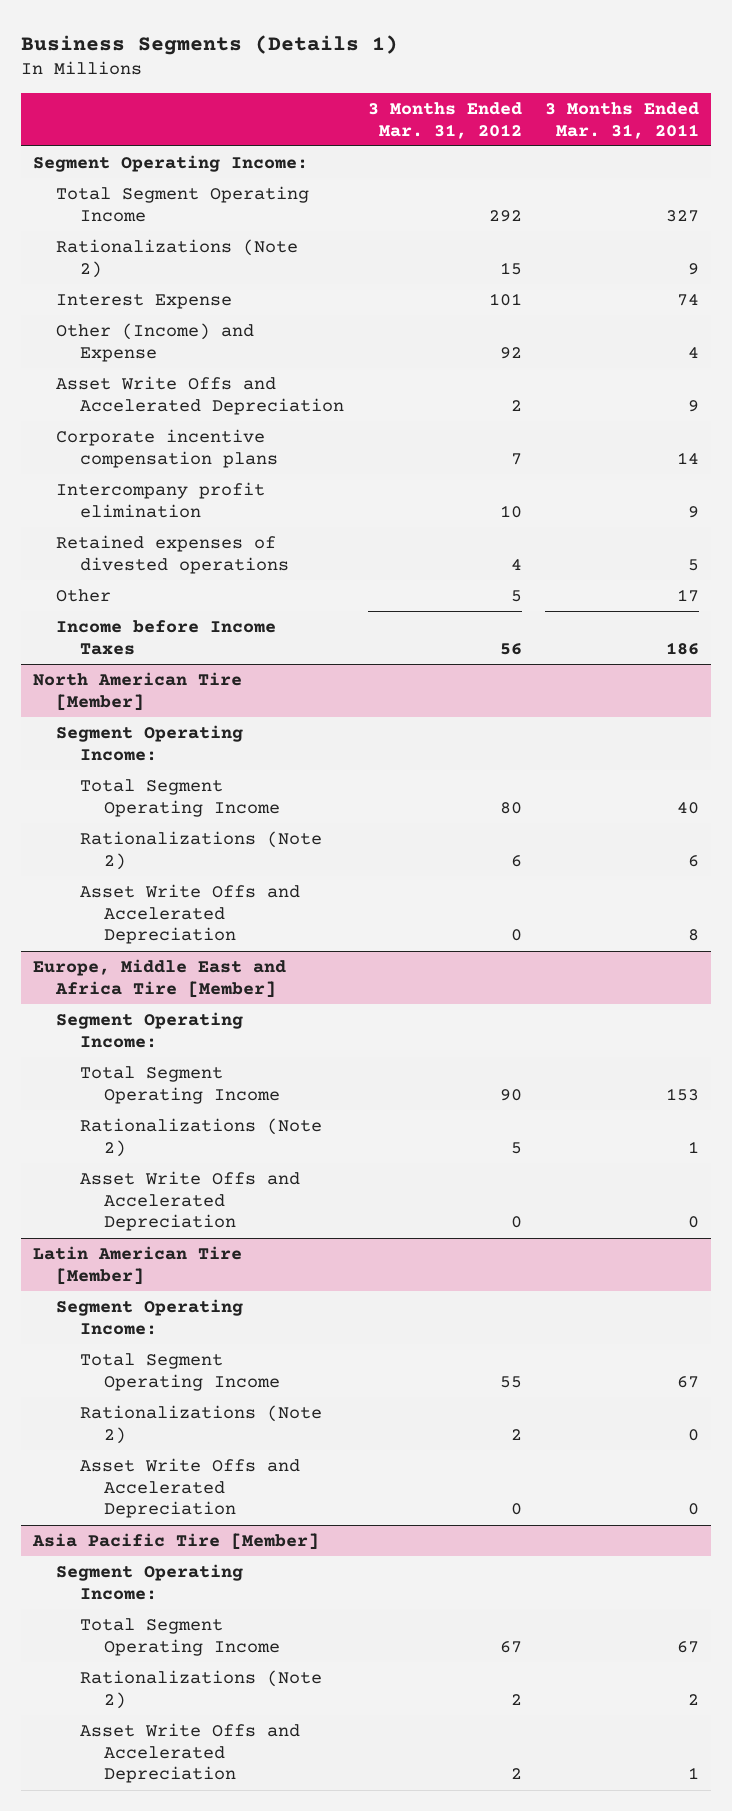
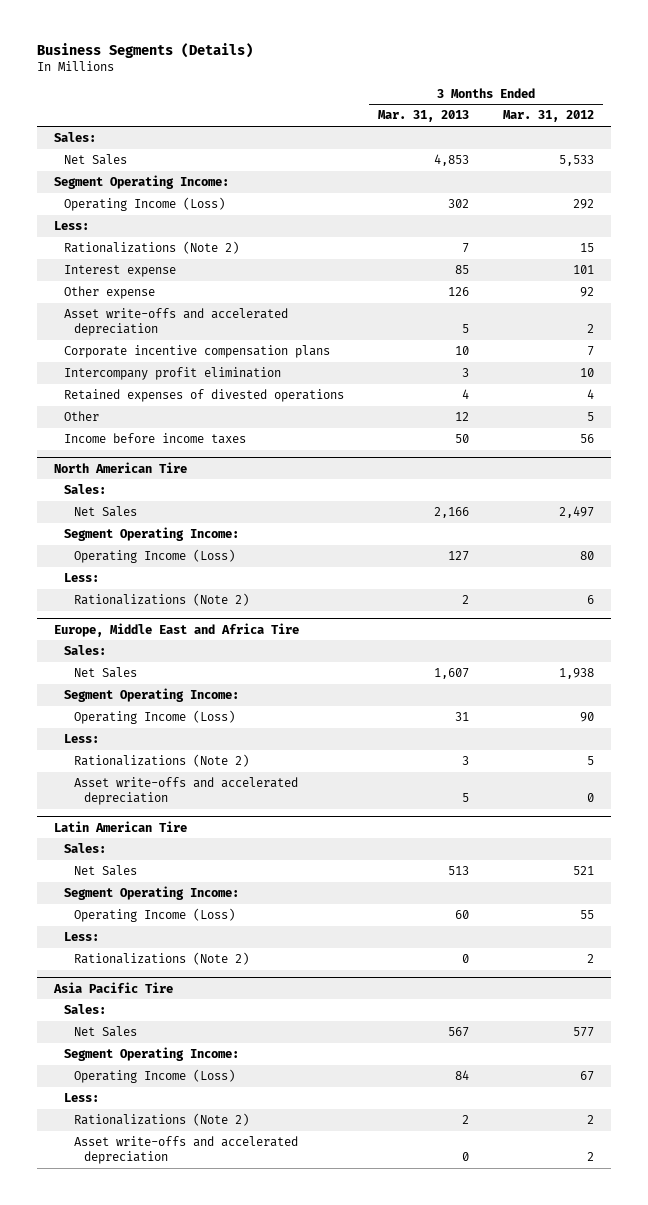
[20,34,398,55] Business Segments (Details 1) -> [36,42,253,58] Business Segments (Details)
[545,101,700,139] 3 Months Ended Mar. 31, 2011 -> none
none -> [377,110,469,123] Mar. 31, 2013
none -> [53,132,96,143] Sales:
none -> [63,154,127,166] Net Sales
[56,186,310,222] Total Segment Operating Income -> [63,197,225,212] Operating Income (Loss)
none -> [53,221,89,231] Less:
[56,294,233,310] Interest Expense -> [63,265,176,278] Interest expense
[56,323,255,362] Other (Income) and Expense -> [63,286,155,300] Other expense
[56,376,345,415] Asset Write Offs and Accelerated Depreciation -> [63,308,288,337] Asset write-offs and accelerated depreciation
[56,620,277,655] Income before Income Taxes -> [63,433,246,445] Income before income taxes
[32,672,242,711] North American Tire [Member] -> [53,461,187,473] North American Tire
none -> [63,484,106,495] Sales:
none -> [73,506,137,518] Net Sales
[80,779,280,817] Total Segment Operating Income -> [73,549,235,564] Operating Income (Loss)
none -> [63,573,99,583] Less:
[80,884,301,945] Asset Write Offs and Accelerated Depreciation -> none
[32,959,286,998] Europe, Middle East and Africa Tire [Member] -> [53,622,299,637] Europe, Middle East and Africa Tire
none -> [63,645,106,656] Sales:
none -> [73,667,137,679] Net Sales
[80,1066,280,1104] Total Segment Operating Income -> [73,710,235,725] Operating Income (Loss)
none -> [63,734,99,744] Less:
[80,1171,301,1232] Asset Write Offs and Accelerated Depreciation -> [73,777,298,806] Asset write-offs and accelerated depreciation
[32,1246,242,1285] Latin American Tire [Member] -> [53,820,187,832] Latin American Tire
none -> [63,843,106,854] Sales:
none -> [73,865,137,877] Net Sales
[80,1353,280,1391] Total Segment Operating Income -> [73,908,235,923] Operating Income (Loss)
none -> [63,932,99,942] Less:
[80,1458,301,1519] Asset Write Offs and Accelerated Depreciation -> none
[31,1533,319,1551] Asia Pacific Tire [Member] -> [52,981,173,993] Asia Pacific Tire
none -> [63,1004,106,1015] Sales:
none -> [73,1026,137,1038] Net Sales
[80,1618,280,1656] Total Segment Operating Income -> [73,1069,235,1084] Operating Income (Loss)
none -> [63,1093,99,1103] Less:
[80,1723,301,1784] Asset Write Offs and Accelerated Depreciation -> [73,1136,298,1165] Asset write-offs and accelerated depreciation

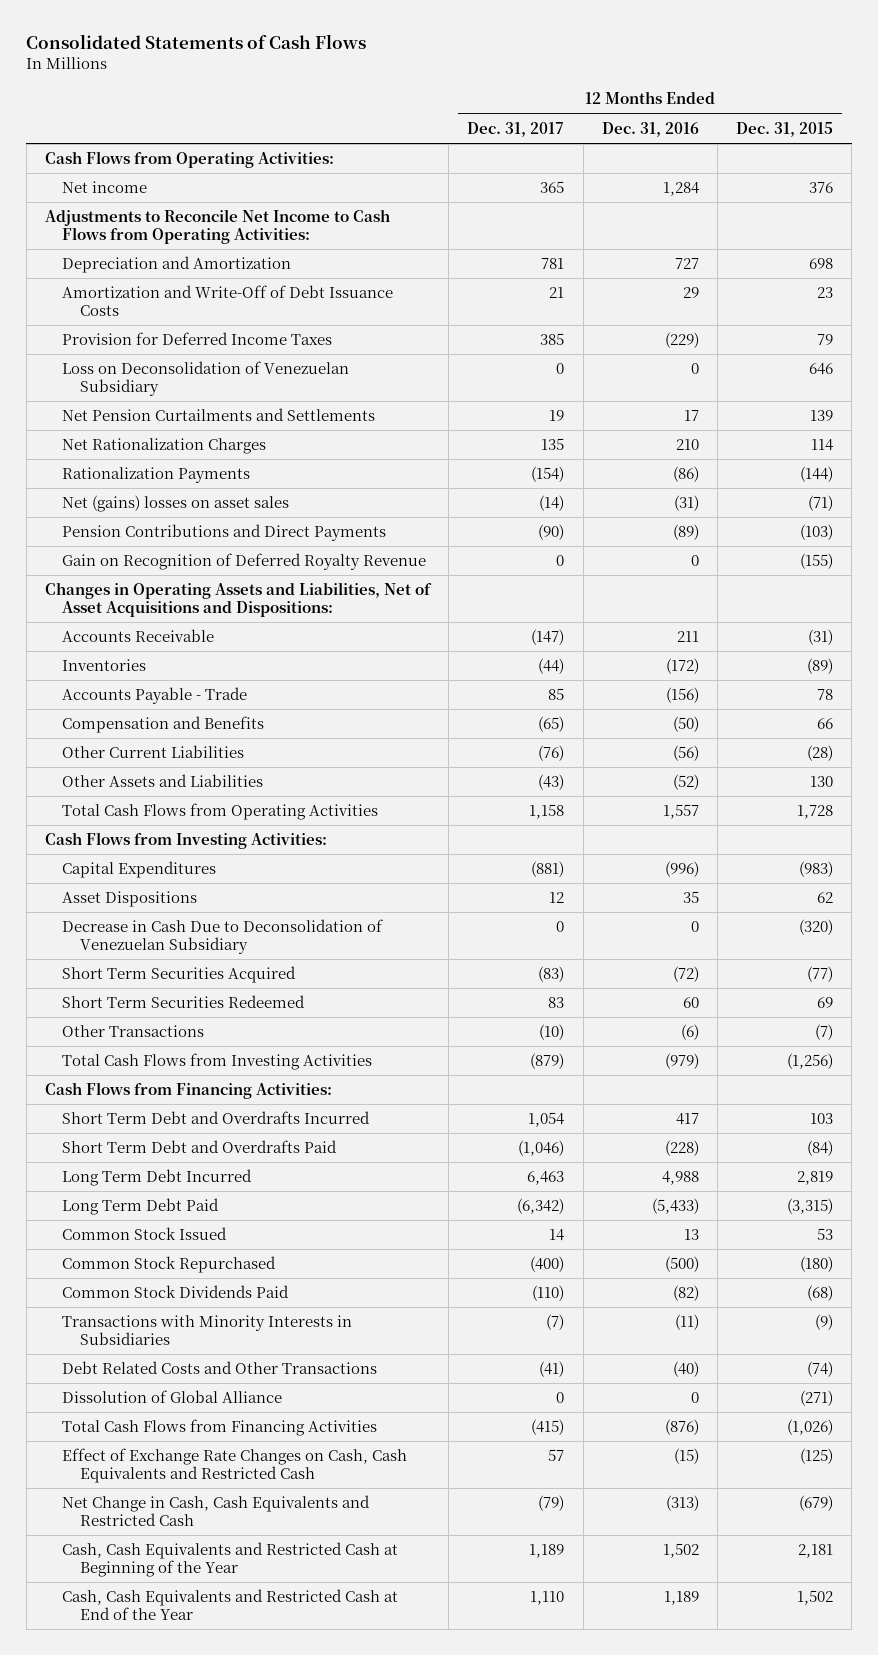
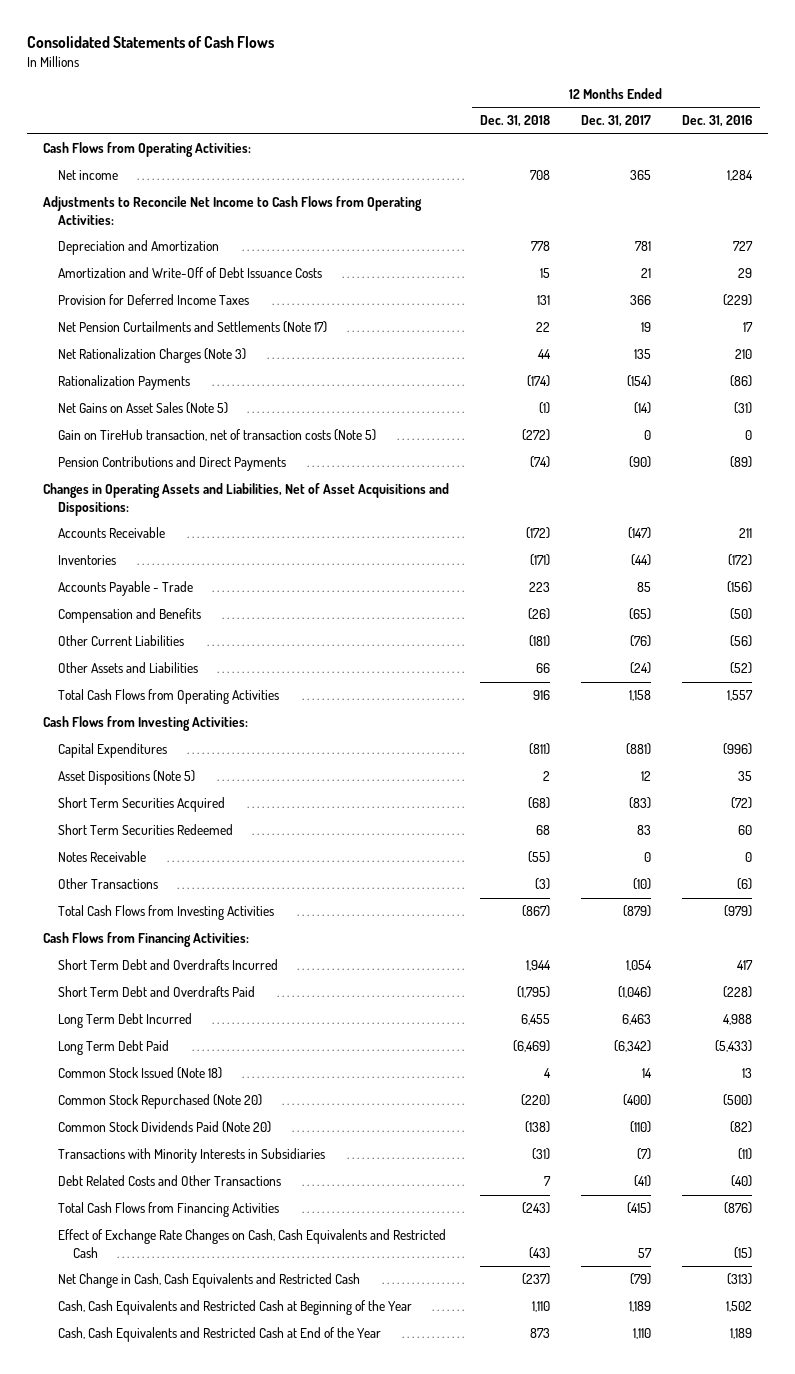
[736,121,834,137] Dec. 31, 2015 -> none
none -> [479,115,550,128] Dec. 31, 2018
[62,361,350,397] Loss on Deconsolidation of Venezuelan Subsidiary -> none
[540,333,565,346] 385 -> [629,295,651,306] 366
[62,408,376,422] Net Pension Curtailments and Settlements -> [58,321,328,334] Net Pension Curtailments and Settlements (Note 17)
[62,438,267,455] Net Rationalization Charges -> [58,348,247,364] Net Rationalization Charges (Note 3)
[62,495,290,513] Net (gains) losses on asset sales -> [58,402,229,415] Net Gains on Asset Sales (Note 5)
none -> [58,429,377,442] Gain on TireHub transaction, net of transaction costs (Note 5)
[62,553,427,571] Gain on Recognition of Deferred Royalty Revenue -> none
[538,774,565,791] (43) -> [629,662,651,675] (24)
[62,919,384,955] Decrease in Cash Due to Deconsolidation of Venezuelan Subsidiary -> none
[62,891,198,908] Asset Dispositions -> [58,770,196,786] Asset Dispositions (Note 5)
none -> [58,851,147,863] Notes Receivable
[62,1227,228,1241] Common Stock Issued -> [58,1067,223,1080] Common Stock Issued (Note 18)
[62,1256,277,1274] Common Stock Repurchased -> [58,1094,263,1110] Common Stock Repurchased (Note 20)
[62,1285,290,1299] Common Stock Dividends Paid -> [58,1121,272,1134] Common Stock Dividends Paid (Note 20)
[62,1390,283,1404] Dissolution of Global Alliance -> none

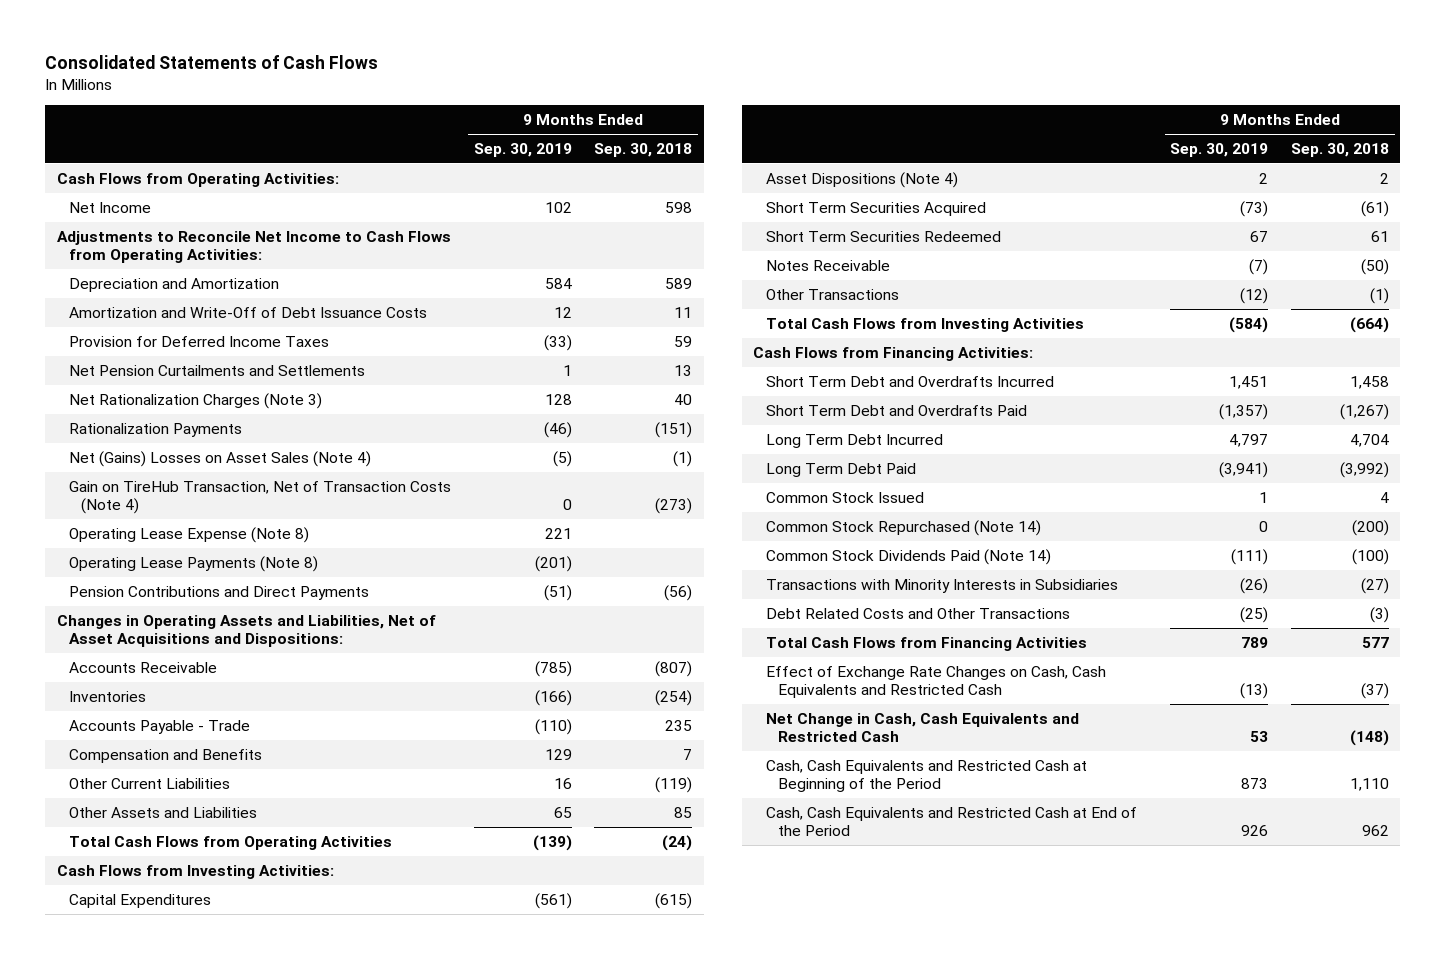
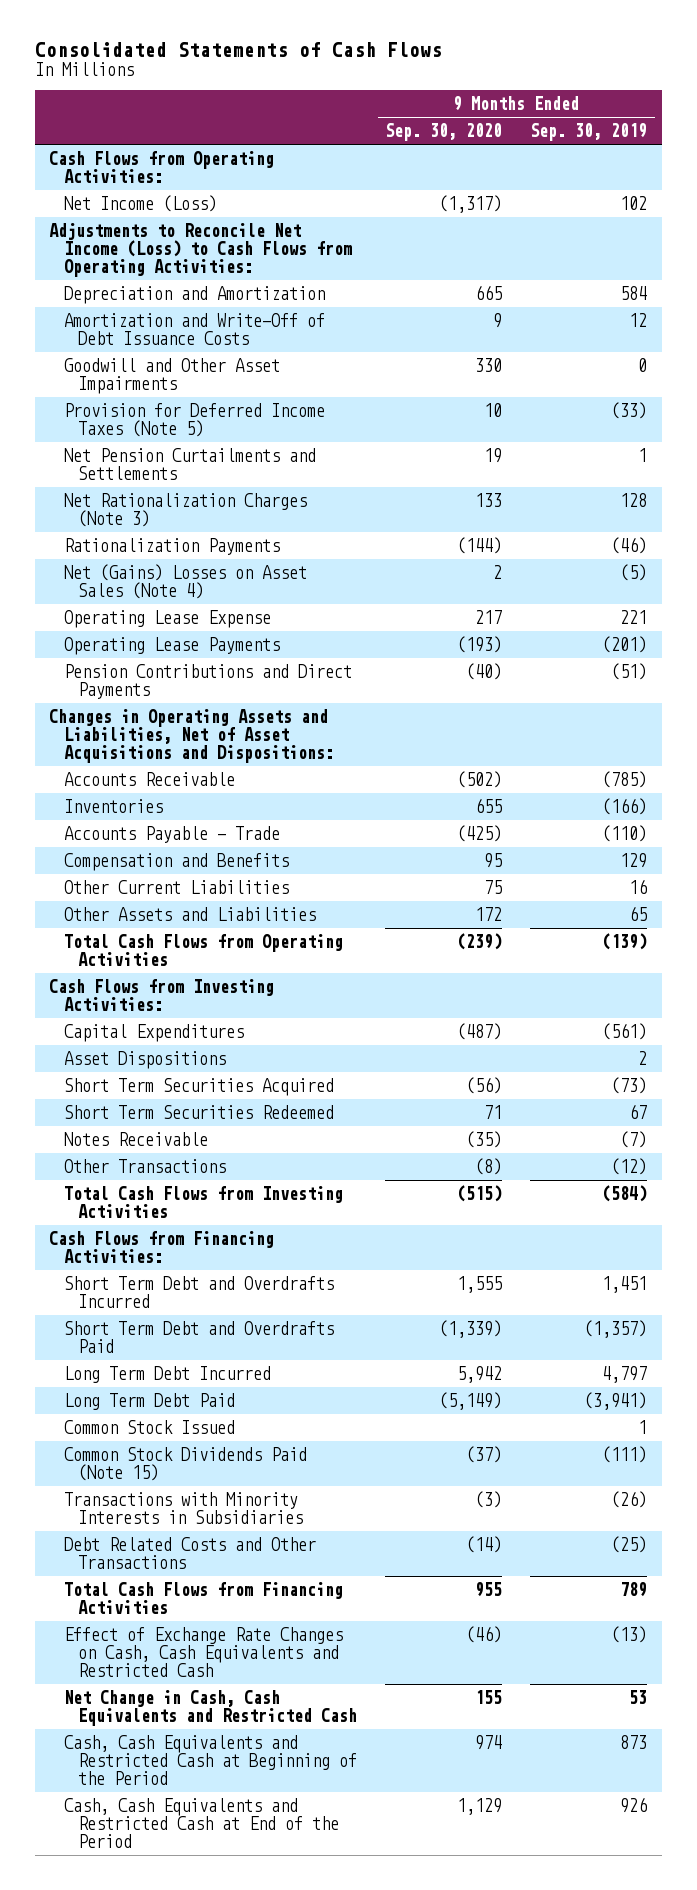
[594,143,693,158] Sep. 30, 2018 -> none
none -> [385,123,503,142] Sep. 30, 2020
[68,201,151,213] Net Income -> [63,195,217,213] Net Income (Loss)
[56,230,451,263] Adjustments to Reconcile Net Income to Cash Flows from Operating Activities: -> [49,223,352,278] Adjustments to Reconcile Net Income (Loss) to Cash Flows from Operating Activities:
none -> [63,358,280,395] Goodwill and Other Asset Impairments
[68,335,329,347] Provision for Deferred Income Taxes -> [63,403,325,438] Provision for Deferred Income Taxes (Note 5)
[68,480,451,514] Gain on TireHub Transaction, Net of Transaction Costs (Note 4) -> none
[68,526,309,543] Operating Lease Expense (Note 8) -> [63,610,271,629] Operating Lease Expense
[68,555,318,572] Operating Lease Payments (Note 8) -> [63,637,280,656] Operating Lease Payments
[765,171,958,188] Asset Dispositions (Note 4) -> [63,1051,226,1070] Asset Dispositions
[765,519,1041,536] Common Stock Repurchased (Note 14) -> none
[765,548,1051,565] Common Stock Dividends Paid (Note 14) -> [63,1447,307,1482] Common Stock Dividends Paid (Note 15)

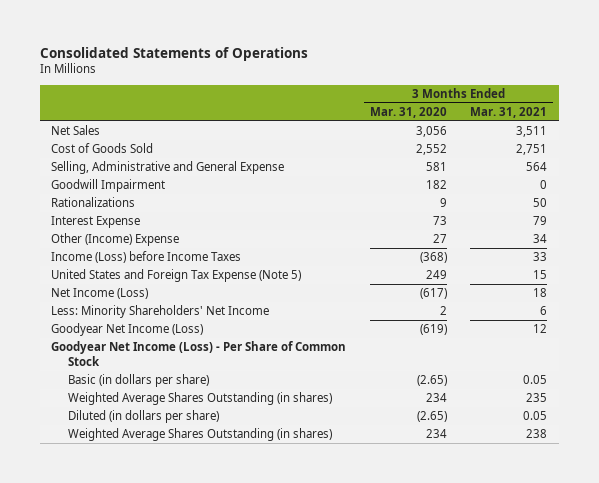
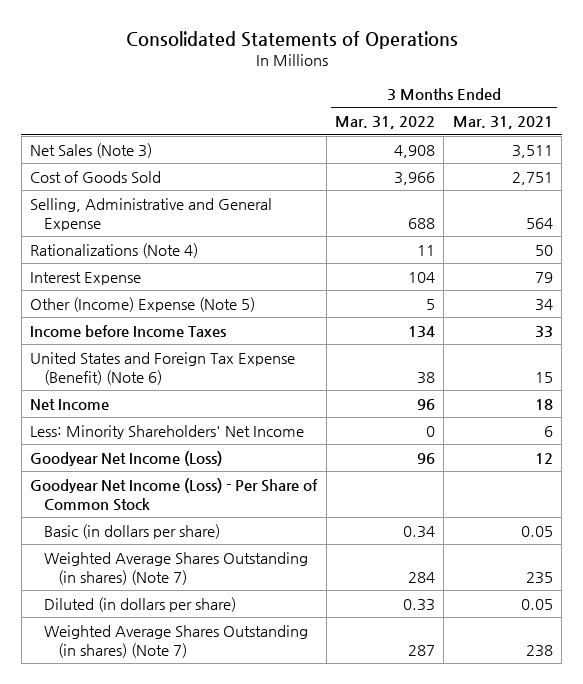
[369,107,447,119] Mar. 31, 2020 -> none
none -> [335,116,436,130] Mar. 31, 2022
[51,125,101,136] Net Sales -> [30,143,153,159] Net Sales (Note 3)
[51,179,166,193] Goodwill Impairment -> none
[51,197,136,208] Rationalizations -> [30,243,199,259] Rationalizations (Note 4)
[51,233,180,247] Other (Income) Expense -> [30,297,256,313] Other (Income) Expense (Note 5)
[51,251,242,264] Income (Loss) before Income Taxes -> [30,325,227,338] Income before Income Taxes
[51,269,302,283] United States and Foreign Tax Expense (Note 5) -> [30,352,296,385] United States and Foreign Tax Expense (Benefit) (Note 6)
[51,288,149,300] Net Income (Loss) -> [30,399,110,411] Net Income
[67,392,332,406] Weighted Average Shares Outstanding (in shares) -> [43,552,308,585] Weighted Average Shares Outstanding (in shares) (Note 7)
[67,428,332,442] Weighted Average Shares Outstanding (in shares) -> [43,625,308,658] Weighted Average Shares Outstanding (in shares) (Note 7)

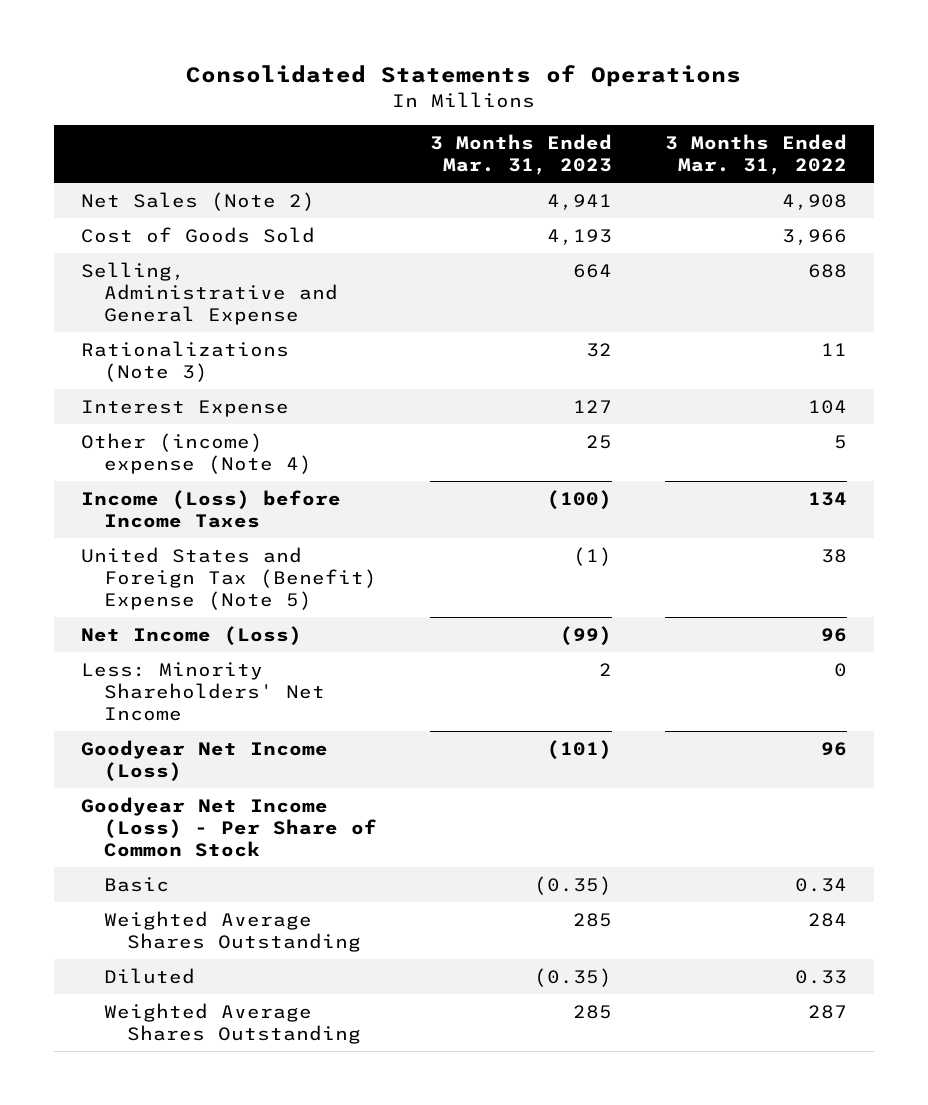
[452,116,553,130] Mar. 31, 2021 -> none
none -> [429,133,612,176] 3 Months Ended Mar. 31, 2023
[30,143,153,159] Net Sales (Note 3) -> [80,191,315,211] Net Sales (Note 2)
[30,243,199,259] Rationalizations (Note 4) -> [80,340,289,383] Rationalizations (Note 3)
[30,297,256,313] Other (Income) Expense (Note 5) -> [80,432,312,475] Other (income) expense (Note 4)
[30,325,227,338] Income before Income Taxes -> [80,489,341,529] Income (Loss) before Income Taxes
[30,352,296,385] United States and Foreign Tax Expense (Benefit) (Note 6) -> [80,546,377,611] United States and Foreign Tax (Benefit) Expense (Note 5)
[30,399,110,411] Net Income -> [80,625,302,645] Net Income (Loss)
[43,524,220,540] Basic (in dollars per share) -> [103,876,169,892] Basic
[43,552,308,585] Weighted Average Shares Outstanding (in shares) (Note 7) -> [103,910,361,953] Weighted Average Shares Outstanding
[43,597,236,613] Diluted (in dollars per share) -> [103,967,195,984] Diluted
[43,625,308,658] Weighted Average Shares Outstanding (in shares) (Note 7) -> [103,1002,361,1045] Weighted Average Shares Outstanding

